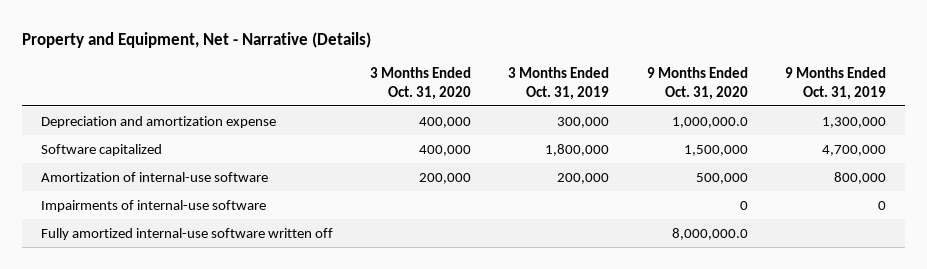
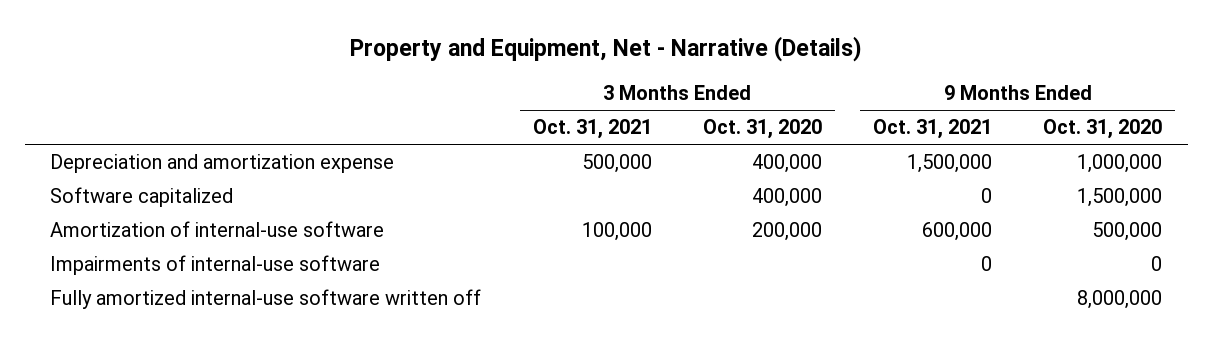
[508,66,610,100] 3 Months Ended Oct. 31, 2019 -> none
[785,66,887,100] 9 Months Ended Oct. 31, 2019 -> none
none -> [532,119,652,140] Oct. 31, 2021
none -> [872,119,992,140] Oct. 31, 2021
[671,116,748,128] 1,000,000.0 -> [1077,154,1163,174] 1,000,000
[671,227,748,240] 8,000,000.0 -> [1077,290,1163,310] 8,000,000

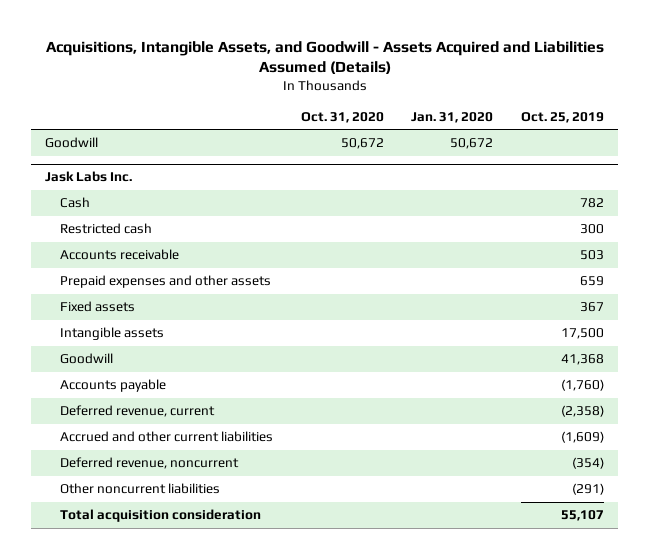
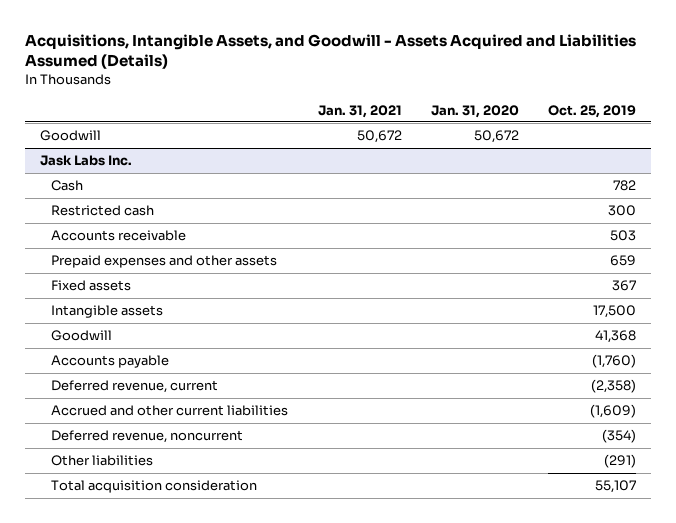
[300,111,384,123] Oct. 31, 2020 -> none
none -> [317,104,402,118] Jan. 31, 2021
[59,483,220,495] Other noncurrent liabilities -> [51,455,154,467] Other liabilities

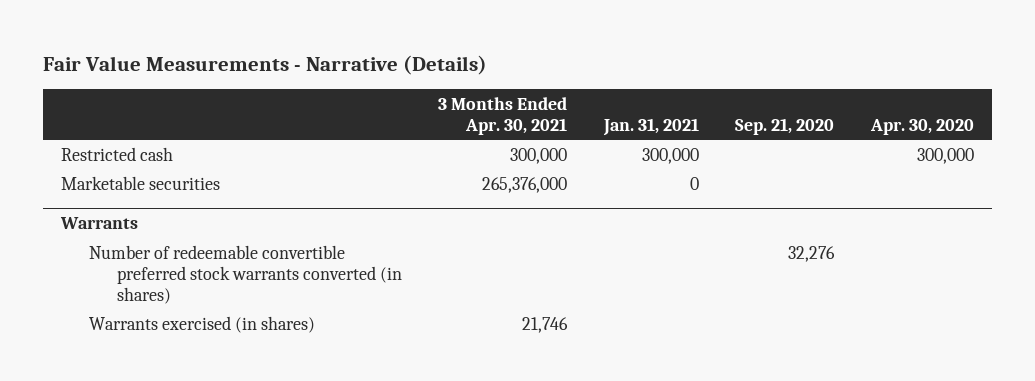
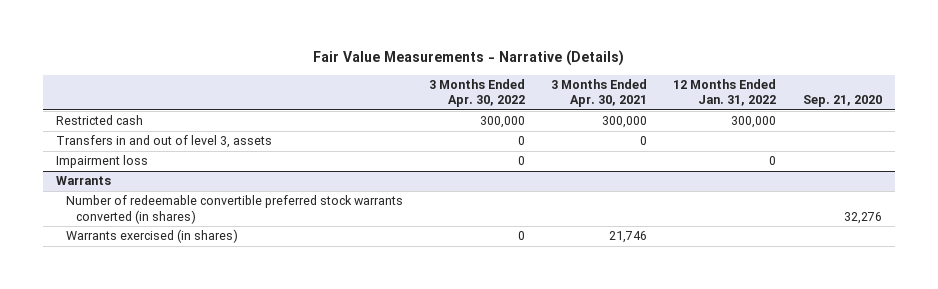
[602,117,699,136] Jan. 31, 2021 -> none
[869,118,974,135] Apr. 30, 2020 -> none
none -> [429,78,526,108] 3 Months Ended Apr. 30, 2022
none -> [673,78,777,107] 12 Months Ended Jan. 31, 2022
[61,175,221,190] Marketable securities -> none
none -> [56,135,273,149] Transfers in and out of level 3, assets
none -> [56,155,149,169] Impairment loss

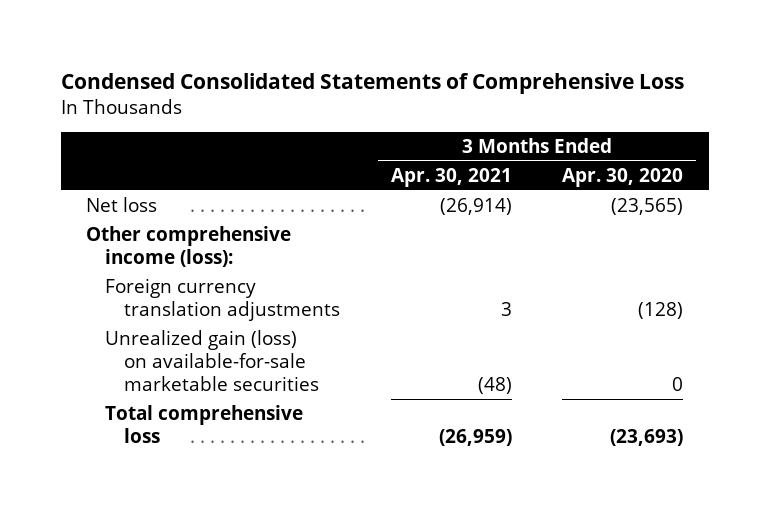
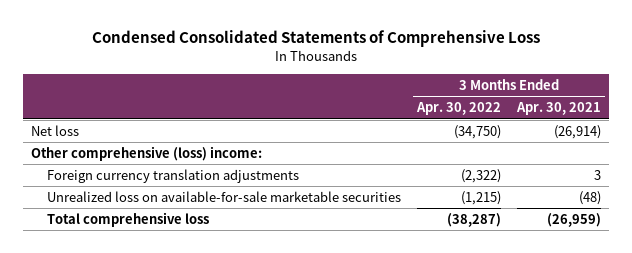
[562,167,684,187] Apr. 30, 2020 -> none
none -> [416,102,502,116] Apr. 30, 2022
[86,225,292,267] Other comprehensive income (loss): -> [30,145,262,161] Other comprehensive (loss) income:
[105,329,320,391] Unrealized gain (loss) on available-for-sale marketable securities -> [47,190,402,202] Unrealized loss on available-for-sale marketable securities

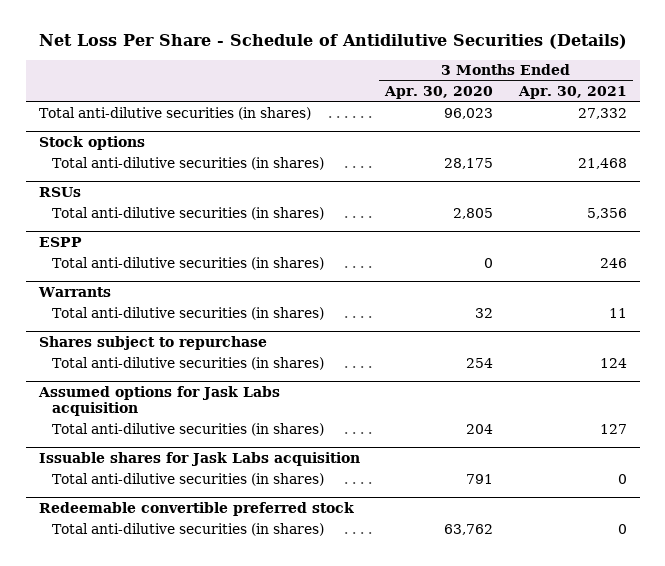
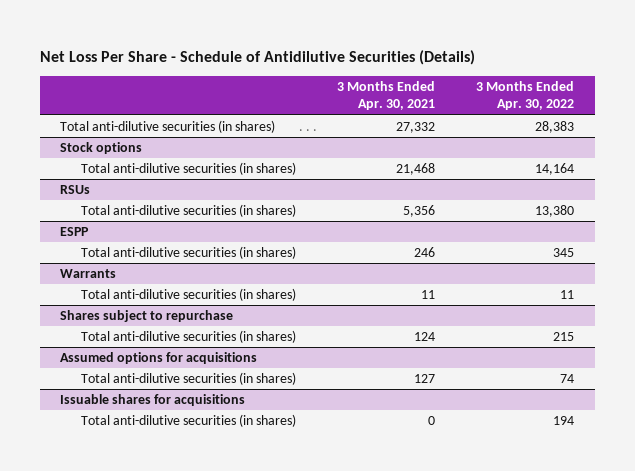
[384,86,494,100] Apr. 30, 2020 -> none
none -> [476,80,575,111] 3 Months Ended Apr. 30, 2022
[37,386,280,416] Assumed options for Jask Labs acquisition -> [60,352,258,365] Assumed options for acquisitions
[51,473,324,487] Total anti-dilutive securities (in shares) -> none
[38,502,354,517] Redeemable convertible preferred stock -> none
[38,452,360,467] Issuable shares for Jask Labs acquisition -> [60,394,246,407] Issuable shares for acquisitions

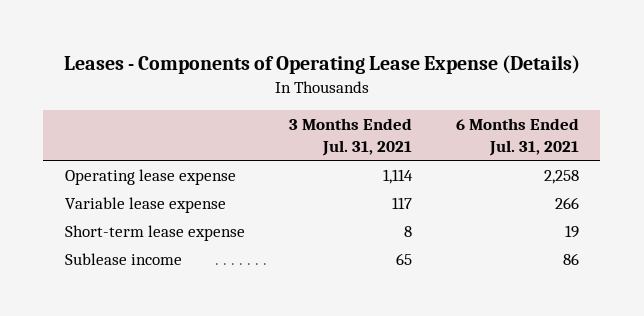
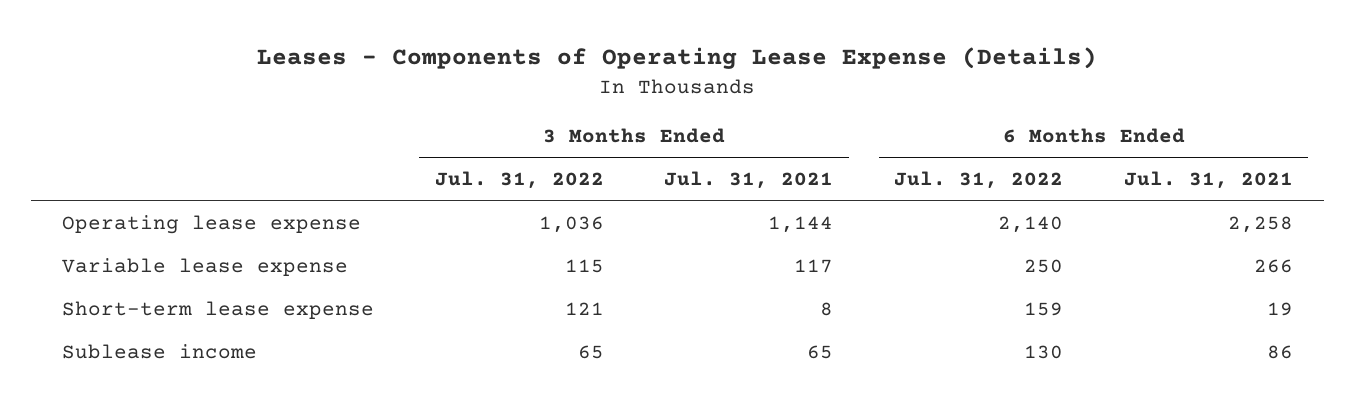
none -> [434,171,604,190] Jul. 31, 2022
none -> [894,171,1064,190] Jul. 31, 2022
[382,169,413,185] 1,114 -> [768,215,834,233] 1,144

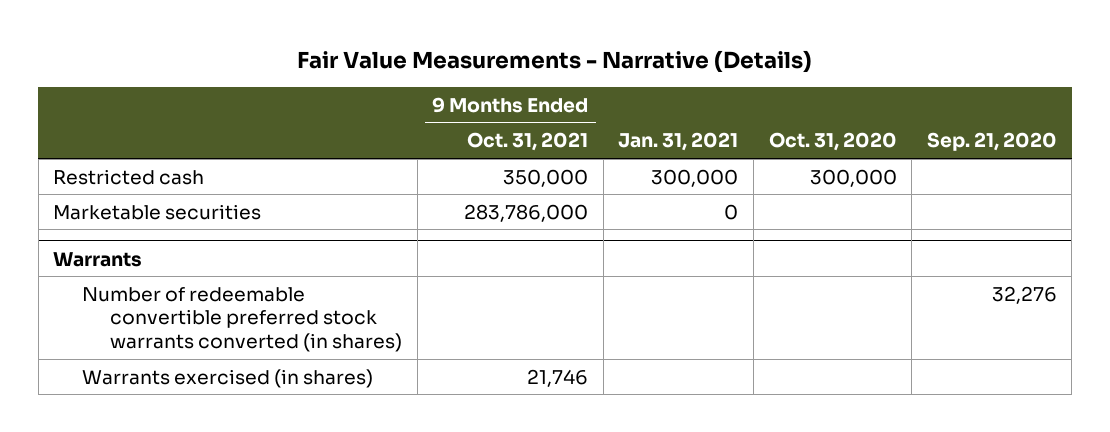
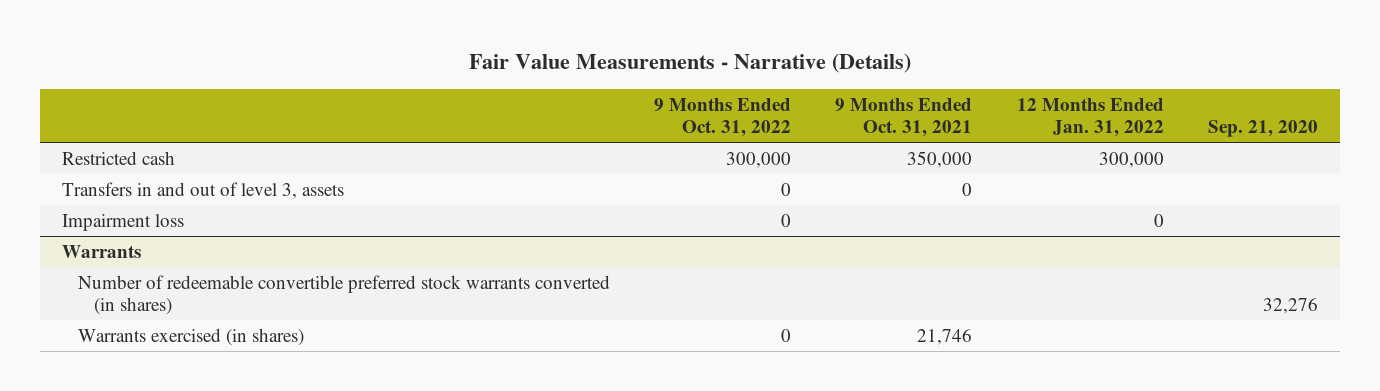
[618,132,739,152] Jan. 31, 2021 -> none
[768,132,897,152] Oct. 31, 2020 -> none
none -> [653,97,791,137] 9 Months Ended Oct. 31, 2022
none -> [1016,97,1164,137] 12 Months Ended Jan. 31, 2022
[53,203,262,220] Marketable securities -> none
none -> [61,181,344,199] Transfers in and out of level 3, assets
none -> [61,213,184,231] Impairment loss

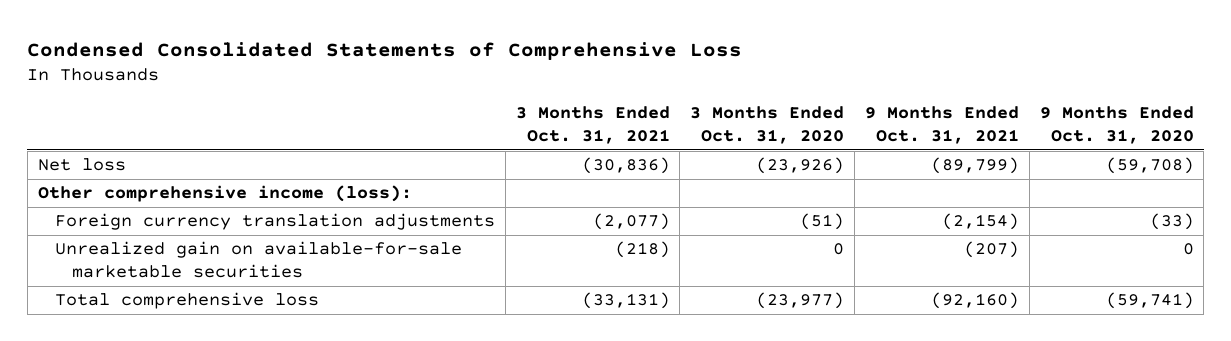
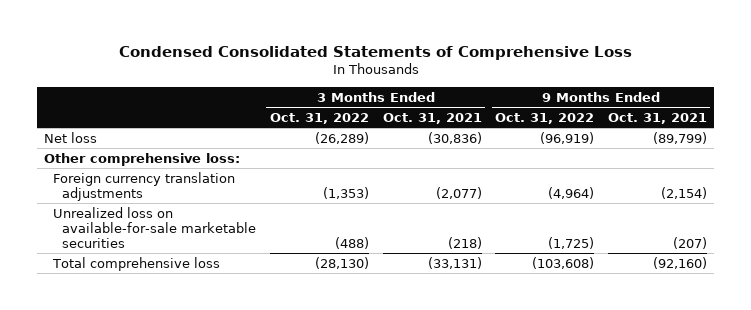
[690,106,845,145] 3 Months Ended Oct. 31, 2020 -> none
[1039,106,1194,145] 9 Months Ended Oct. 31, 2020 -> none
none -> [269,112,369,124] Oct. 31, 2022
none -> [495,112,595,124] Oct. 31, 2022
[37,185,412,203] Other comprehensive income (loss): -> [44,152,241,166] Other comprehensive loss:
[54,241,462,279] Unrealized gain on available-for-sale marketable securities -> [53,206,257,248] Unrealized loss on available-for-sale marketable securities

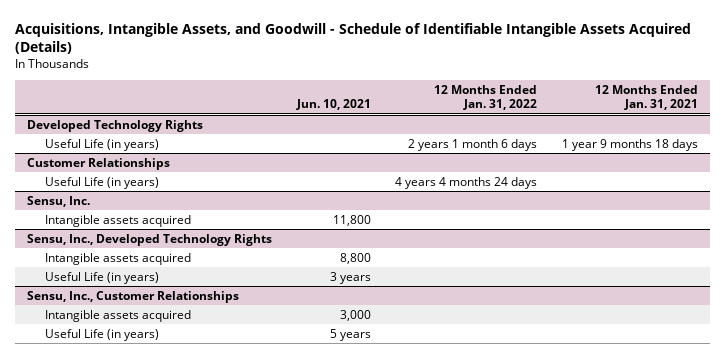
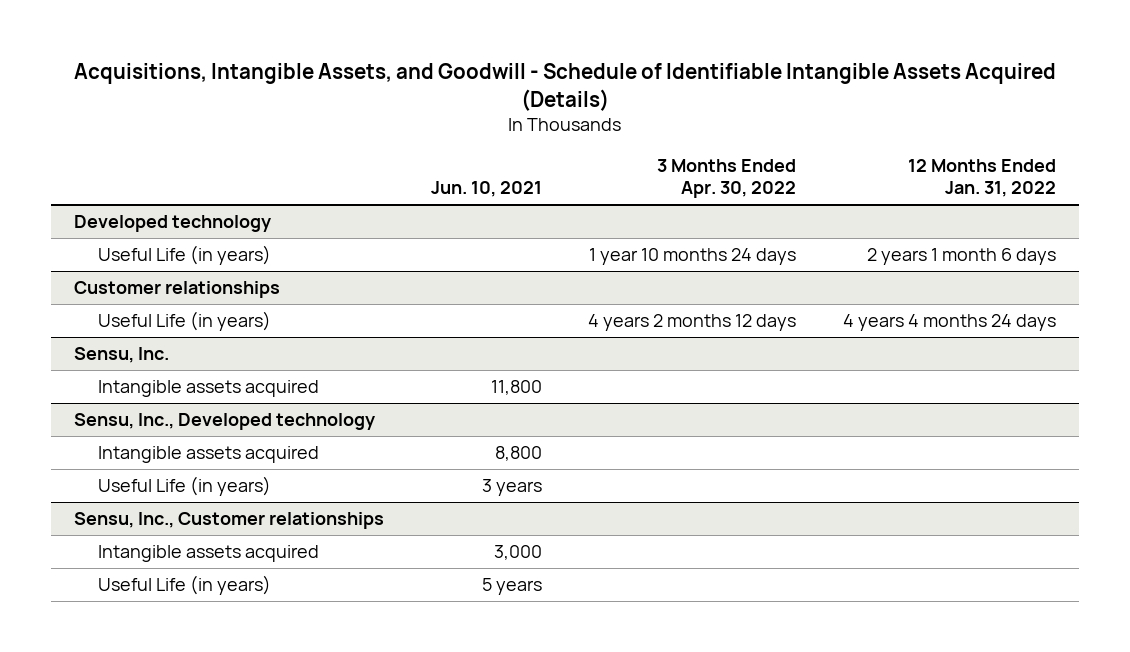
[594,84,698,111] 12 Months Ended Jan. 31, 2021 -> none
none -> [657,159,797,199] 3 Months Ended Apr. 30, 2022
[27,119,204,132] Developed Technology Rights -> [74,215,272,233] Developed technology
[27,157,171,170] Customer Relationships -> [74,281,281,299] Customer relationships
[27,233,273,246] Sensu, Inc., Developed Technology Rights -> [74,413,376,431] Sensu, Inc., Developed technology
[27,290,240,303] Sensu, Inc., Customer Relationships -> [74,512,385,530] Sensu, Inc., Customer relationships

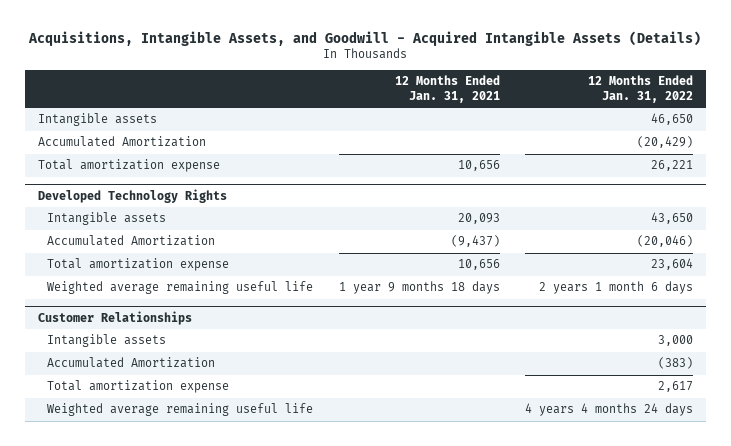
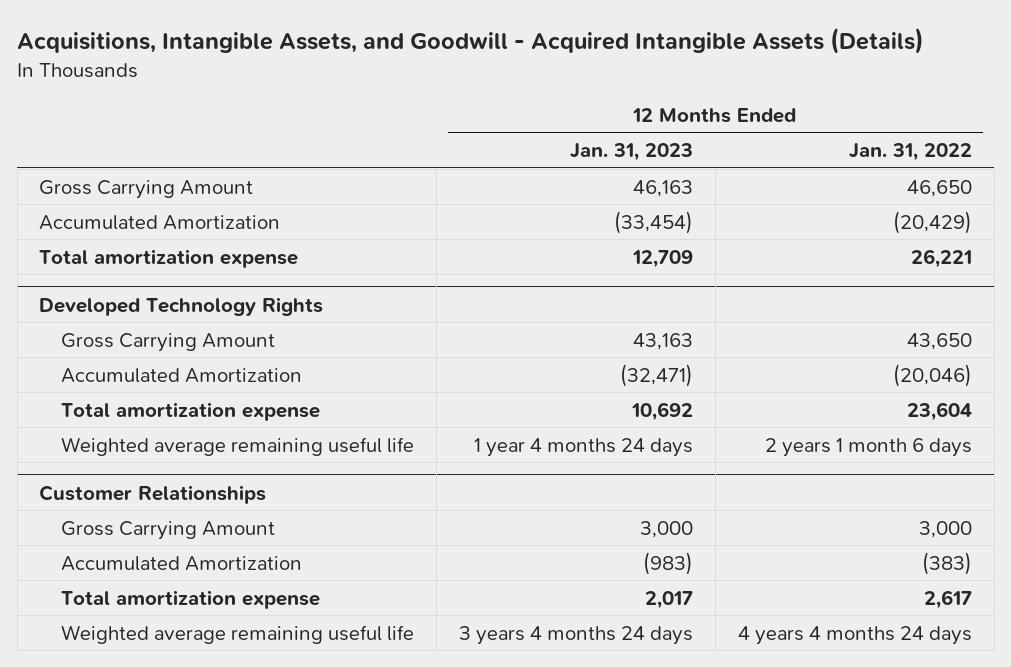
[394,75,500,103] 12 Months Ended Jan. 31, 2021 -> none
none -> [570,143,694,162] Jan. 31, 2023
[37,113,157,127] Intangible assets -> [39,179,254,199] Gross Carrying Amount
[46,212,166,226] Intangible assets -> [61,332,276,352] Gross Carrying Amount
[46,334,166,348] Intangible assets -> [61,520,276,540] Gross Carrying Amount

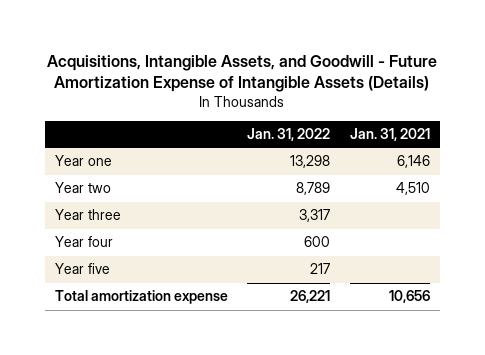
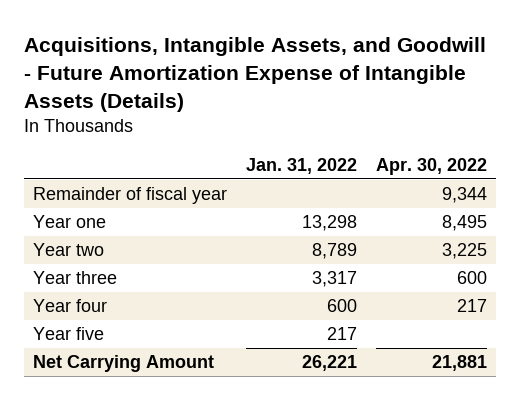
[349,128,430,142] Jan. 31, 2021 -> none
none -> [376,157,488,175] Apr. 30, 2022
none -> [33,187,228,205] Remainder of fiscal year
[54,290,228,305] Total amortization expense -> [33,355,215,373] Net Carrying Amount

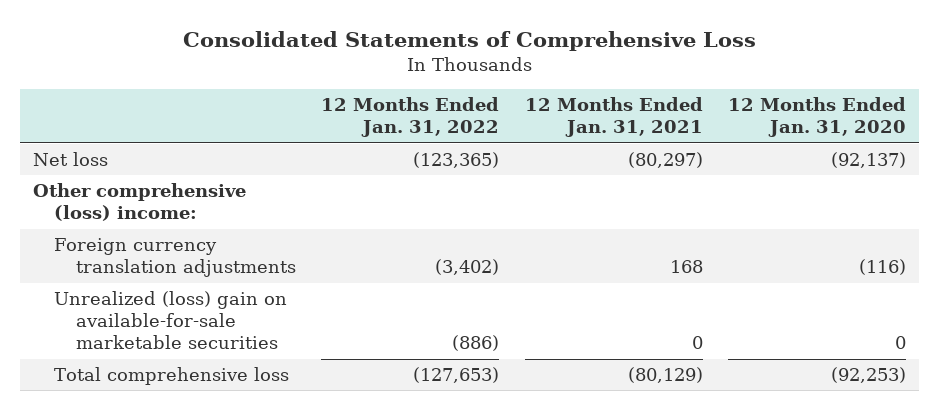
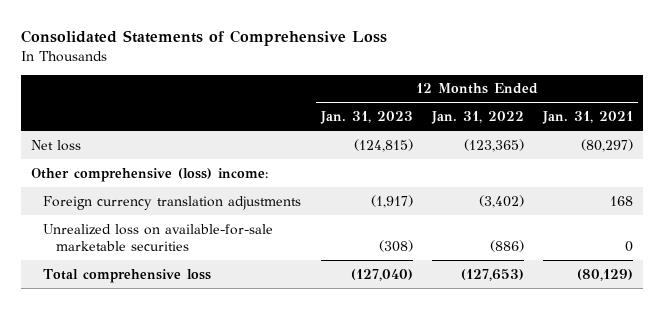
[728,97,907,138] 12 Months Ended Jan. 31, 2020 -> none
none -> [319,111,413,125] Jan. 31, 2023
[54,291,288,350] Unrealized (loss) gain on available-for-sale marketable securities -> [43,223,274,251] Unrealized loss on available-for-sale marketable securities

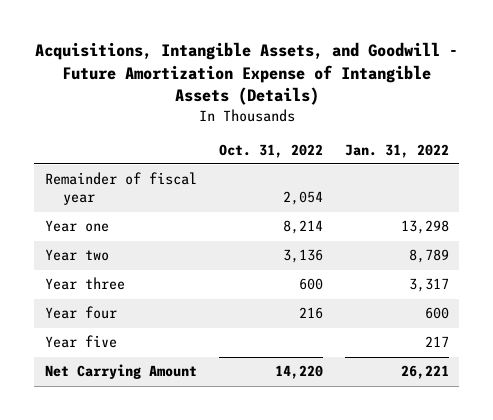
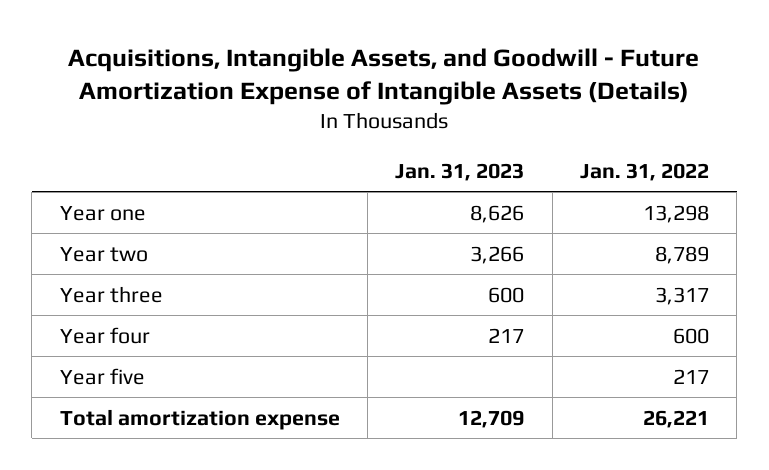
[218,143,323,158] Oct. 31, 2022 -> none
none -> [395,162,525,181] Jan. 31, 2023
[44,172,197,206] Remainder of fiscal year -> none
[44,364,197,380] Net Carrying Amount -> [59,408,340,430] Total amortization expense

